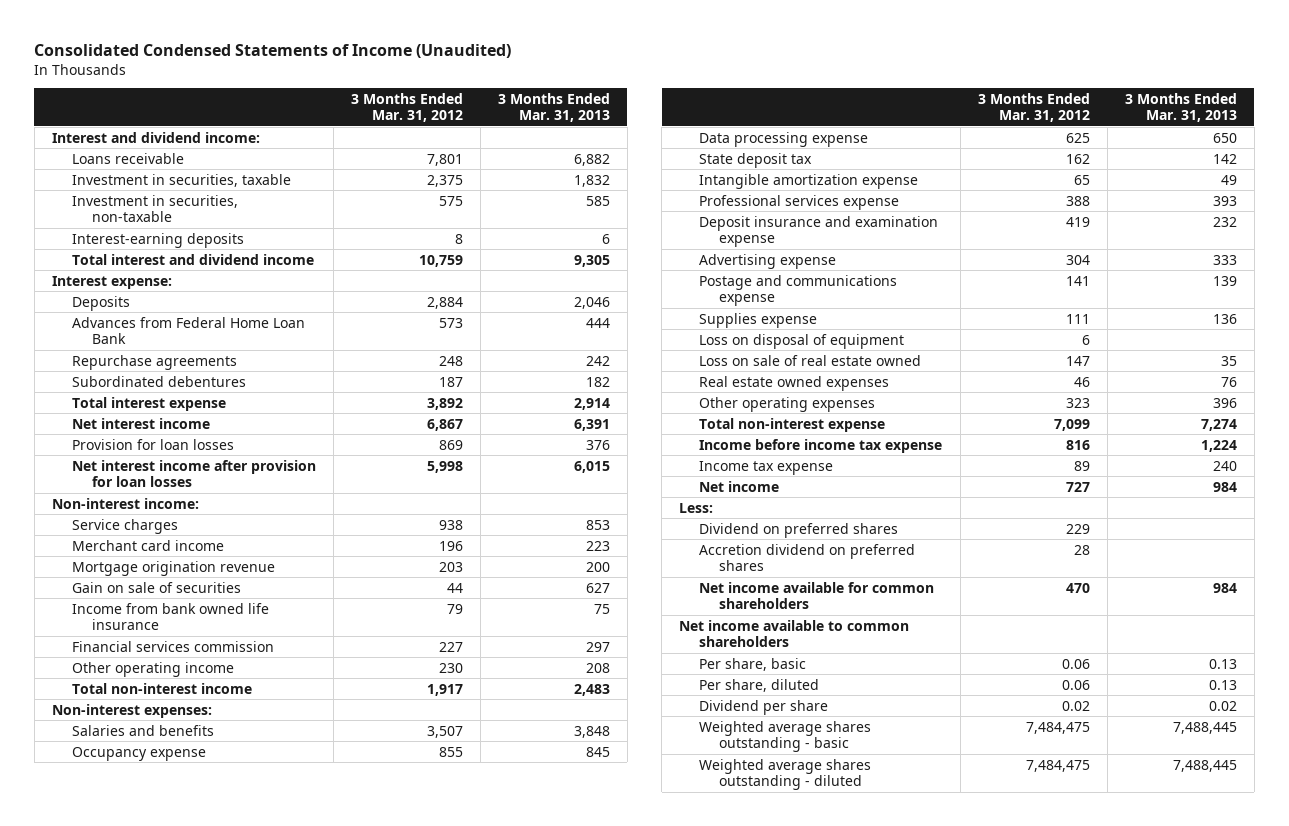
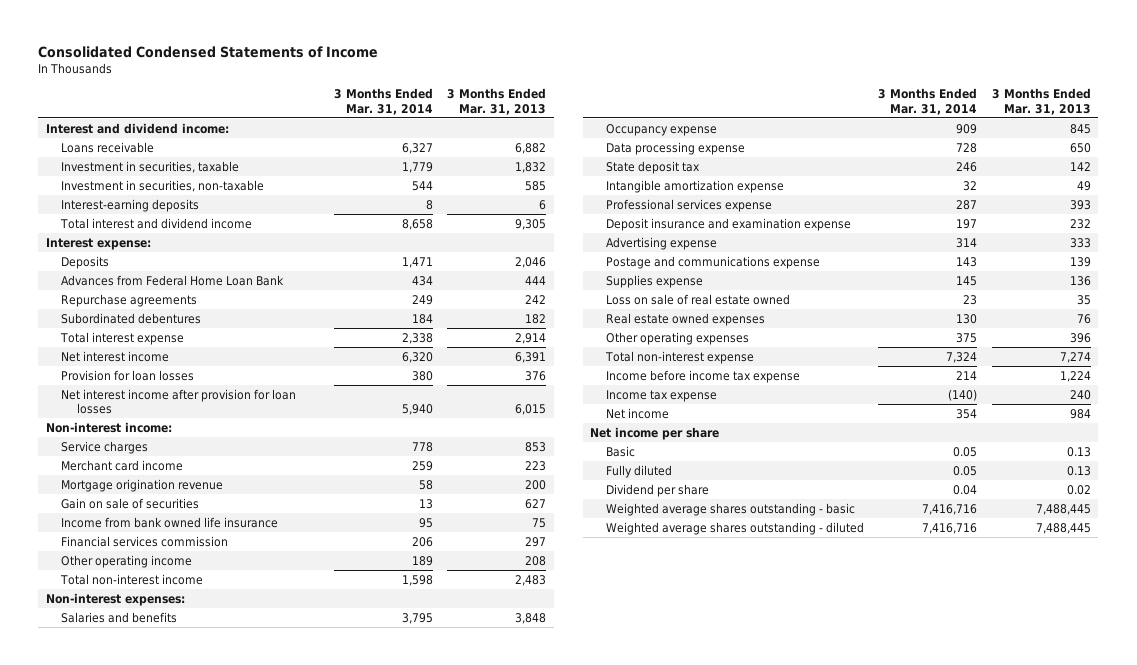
[34,43,512,58] Consolidated Condensed Statements of Income (Unaudited) -> [38,45,379,58] Consolidated Condensed Statements of Income
[350,93,463,123] 3 Months Ended Mar. 31, 2012 -> none
none -> [333,88,433,115] 3 Months Ended Mar. 31, 2014
[699,333,905,349] Loss on disposal of equipment -> none
[679,502,714,513] Less: -> none
[699,522,899,538] Dividend on preferred shares -> none
[699,543,916,571] Accretion dividend on preferred shares -> none
[699,581,935,609] Net income available for common shareholders -> none
[679,619,910,647] Net income available to common shareholders -> [590,426,720,440] Net income per share
[699,657,807,671] Per share, basic -> [605,445,635,457] Basic
[699,678,820,692] Per share, diluted -> [605,464,672,478] Fully diluted

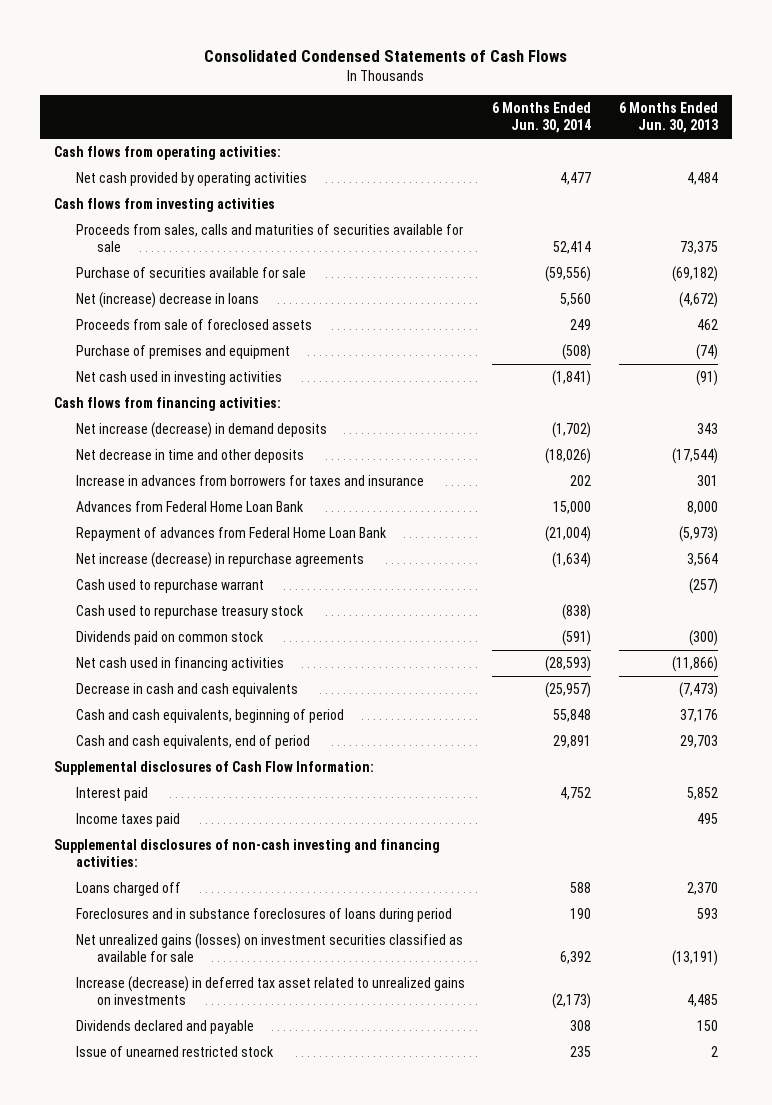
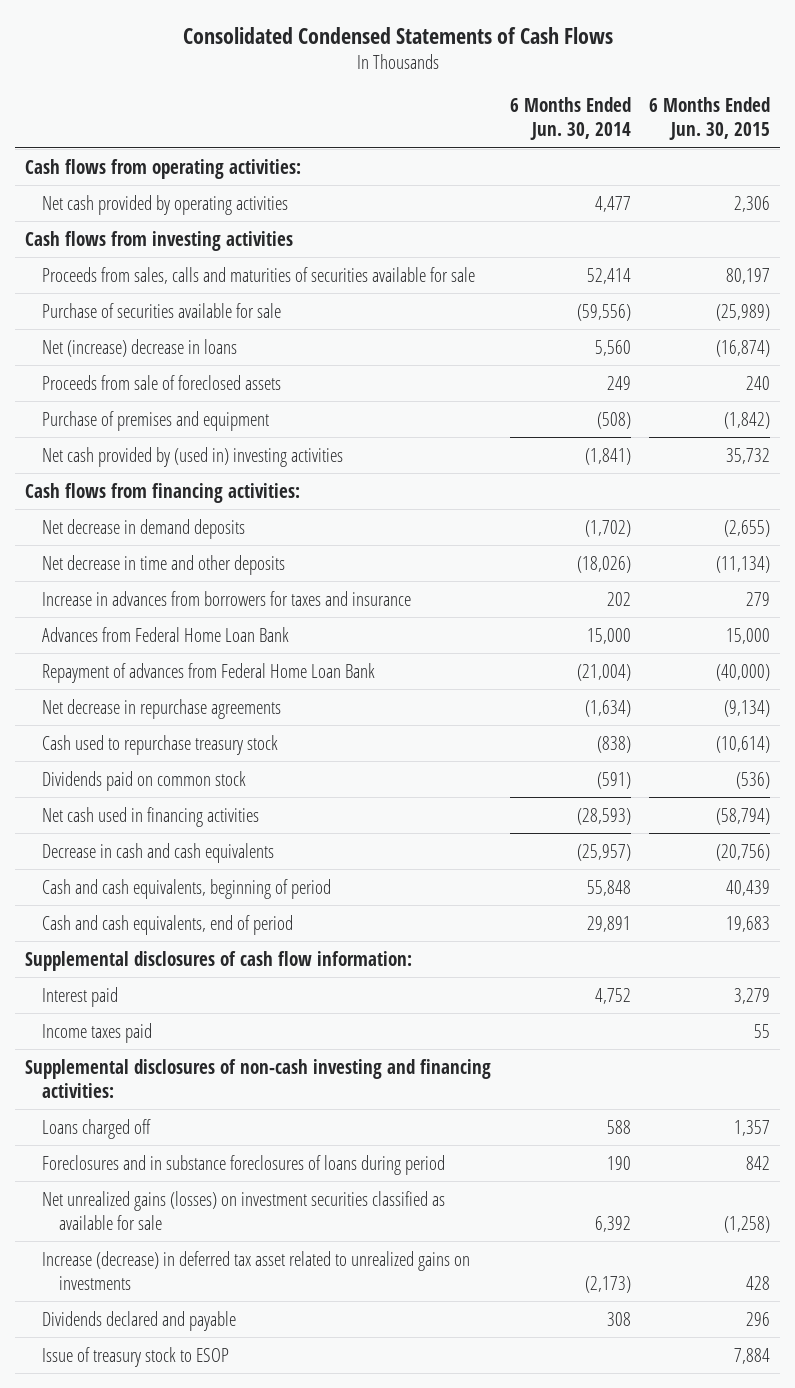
[618,101,718,134] 6 Months Ended Jun. 30, 2013 -> none
none -> [649,97,771,141] 6 Months Ended Jun. 30, 2015
[75,370,282,385] Net cash used in investing activities -> [41,446,343,467] Net cash provided by (used in) investing activities
[75,421,327,438] Net increase (decrease) in demand deposits -> [41,518,245,539] Net decrease in demand deposits
[75,578,264,593] Cash used to repurchase warrant -> none
[75,551,364,568] Net increase (decrease) in repurchase agreements -> [41,698,281,719] Net decrease in repurchase agreements
[53,760,374,775] Supplemental disclosures of Cash Flow Information: -> [24,950,412,971] Supplemental disclosures of cash flow information:
[75,1045,274,1057] Issue of unearned restricted stock -> none
none -> [41,1346,229,1367] Issue of treasury stock to ESOP

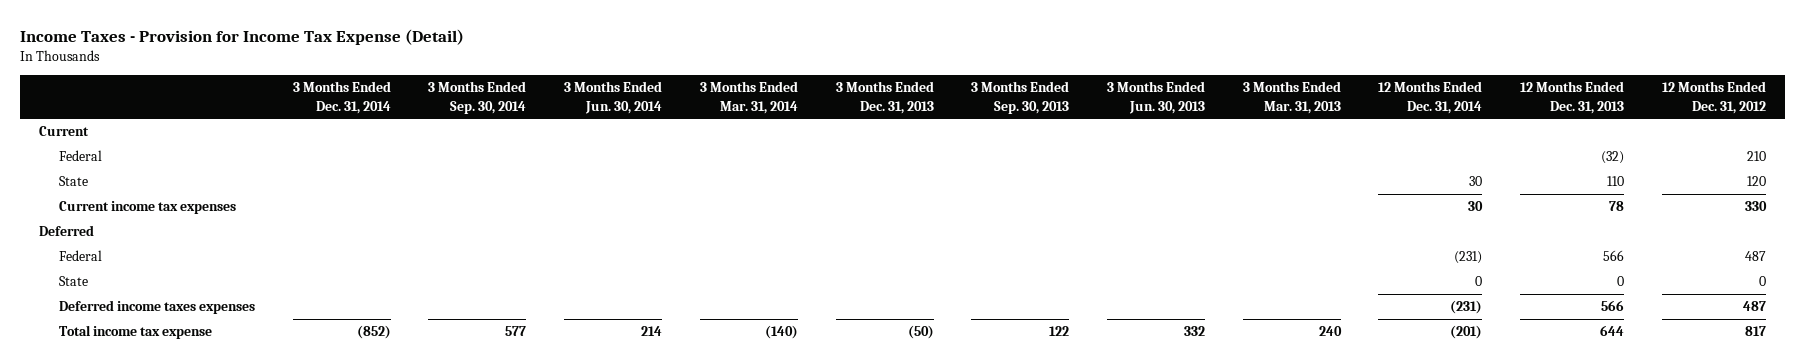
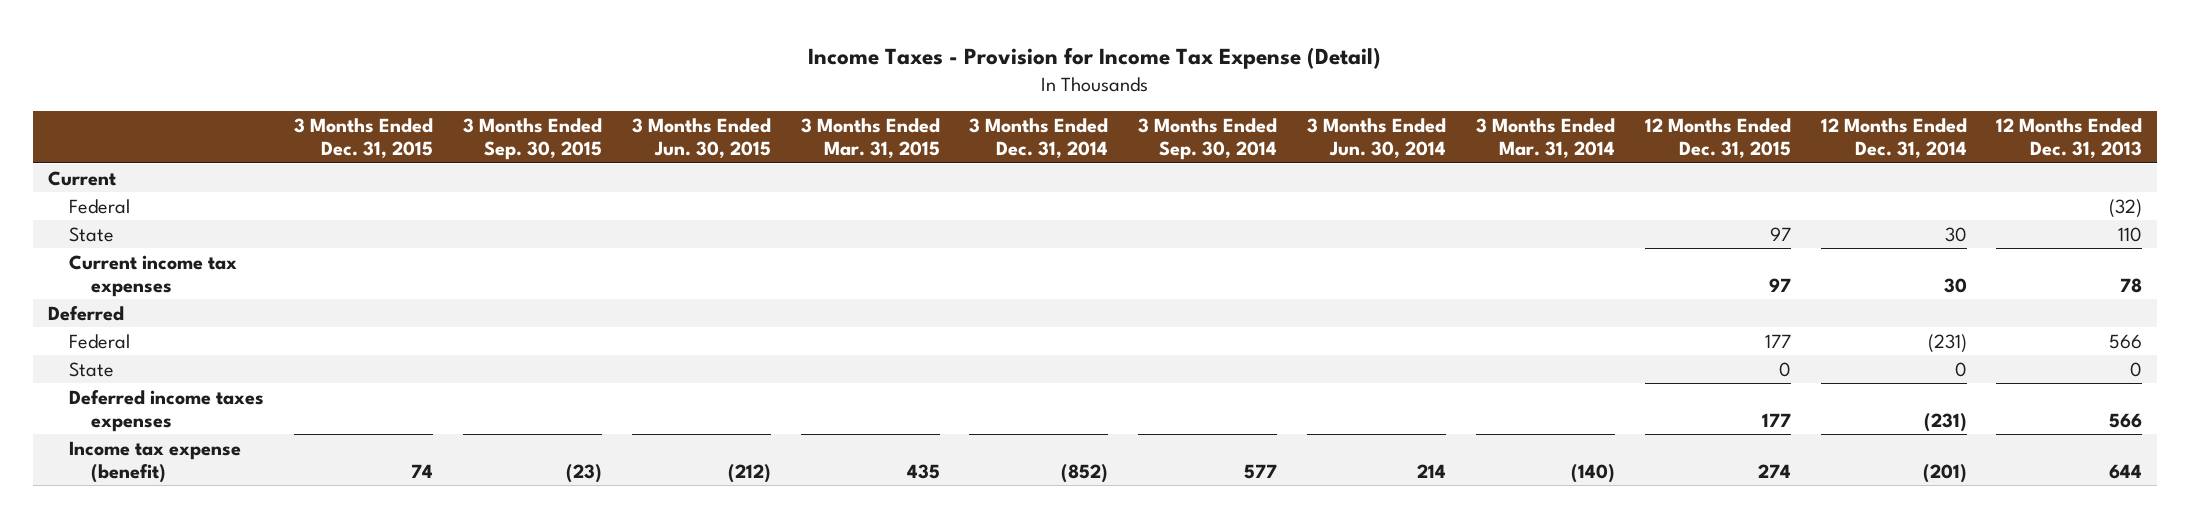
[835,81,934,114] 3 Months Ended Dec. 31, 2013 -> none
[971,81,1070,114] 3 Months Ended Sep. 30, 2013 -> none
[1106,81,1205,114] 3 Months Ended Jun. 30, 2013 -> none
[1242,81,1341,114] 3 Months Ended Mar. 31, 2013 -> none
[1661,81,1766,114] 12 Months Ended Dec. 31, 2012 -> none
none -> [294,117,434,159] 3 Months Ended Dec. 31, 2015
none -> [462,117,602,161] 3 Months Ended Sep. 30, 2015
none -> [631,117,771,159] 3 Months Ended Jun. 30, 2015
none -> [800,117,940,159] 3 Months Ended Mar. 31, 2015
none -> [1644,117,1791,159] 12 Months Ended Dec. 31, 2015
[58,325,212,340] Total income tax expense -> [69,440,242,483] Income tax expense (benefit)

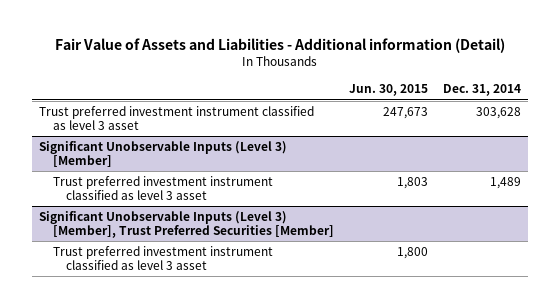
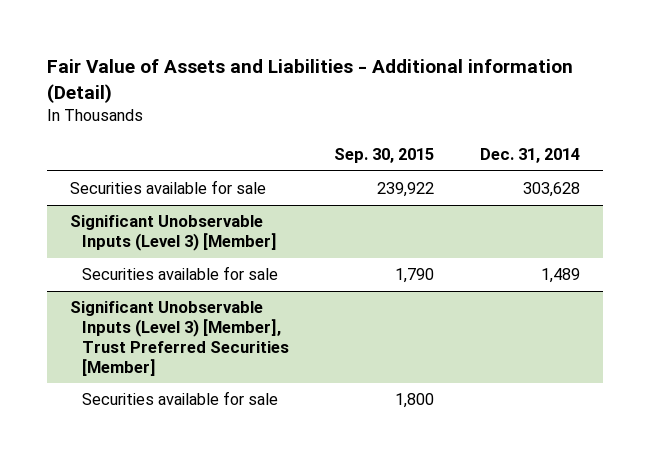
[348,84,428,97] Jun. 30, 2015 -> none
none -> [334,148,435,164] Sep. 30, 2015
[39,106,315,130] Trust preferred investment instrument classified as level 3 asset -> [70,180,267,195] Securities available for sale
[52,176,273,200] Trust preferred investment instrument classified as level 3 asset -> [82,266,279,281] Securities available for sale
[52,246,273,270] Trust preferred investment instrument classified as level 3 asset -> [82,391,279,406] Securities available for sale

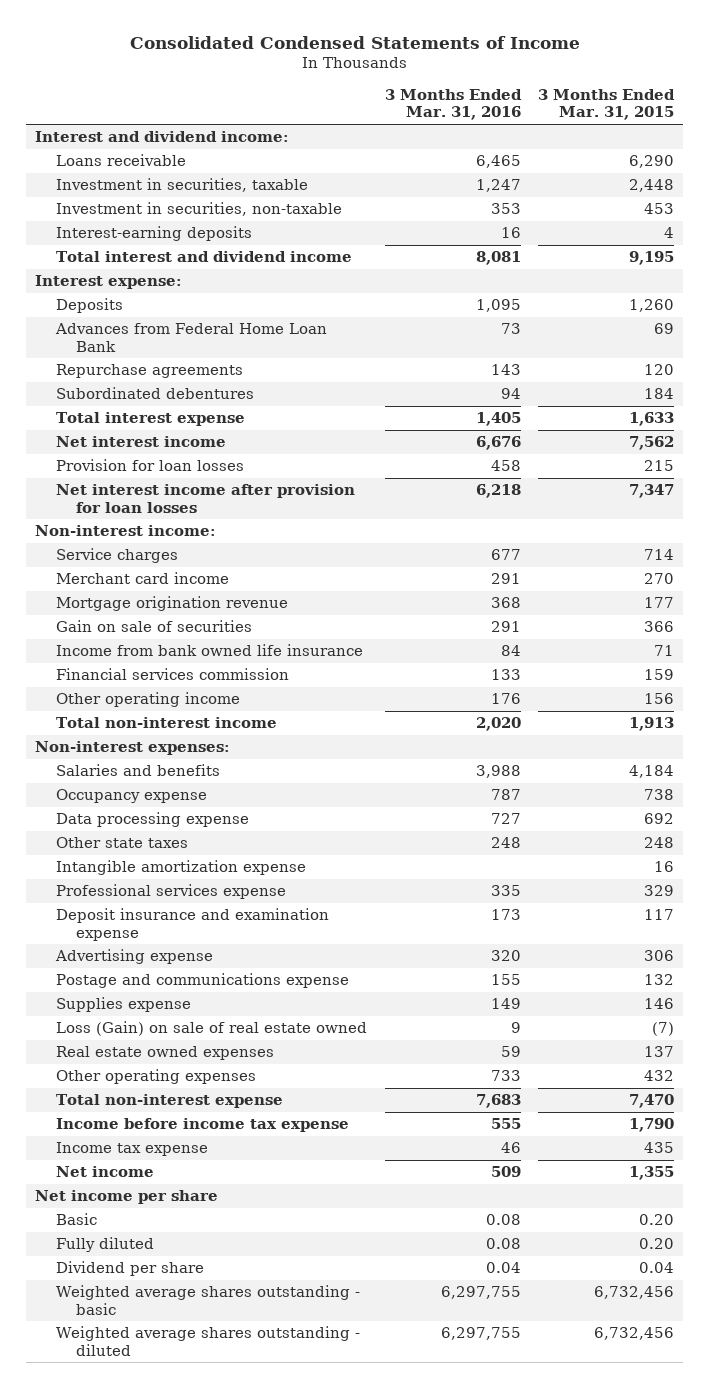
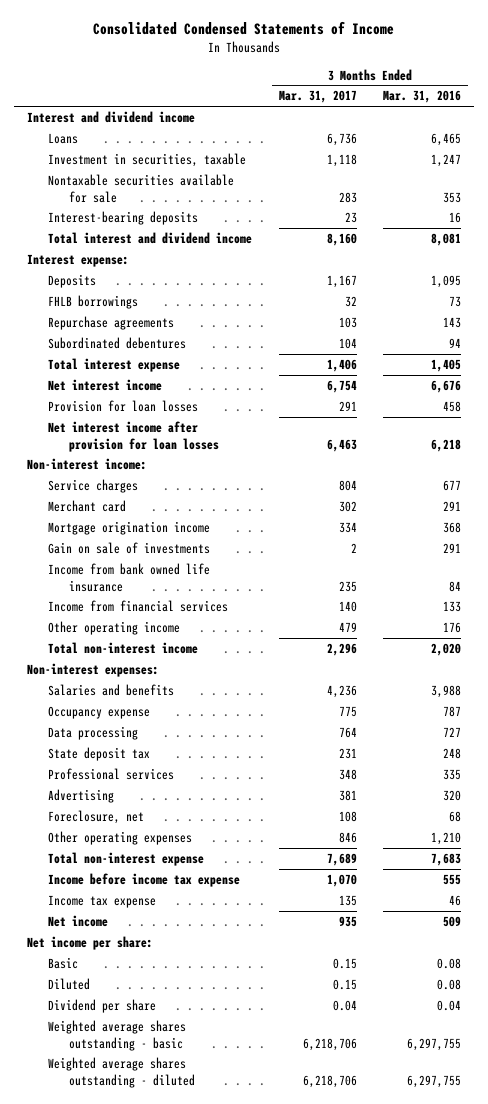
[538,88,676,121] 3 Months Ended Mar. 31, 2015 -> none
none -> [278,90,357,104] Mar. 31, 2017
[35,131,290,143] Interest and dividend income: -> [27,110,196,123] Interest and dividend income
[55,154,186,167] Loans receivable -> [48,132,79,144] Loans
[55,202,342,217] Investment in securities, non-taxable -> [48,173,235,203] Nontaxable securities available for sale
[55,226,252,242] Interest-earning deposits -> [48,210,199,225] Interest-bearing deposits
[54,323,327,352] Advances from Federal Home Loan Bank -> [48,294,139,309] FHLB borrowings
[55,572,229,585] Merchant card income -> [48,499,127,512] Merchant card
[55,596,288,612] Mortgage origination revenue -> [48,520,211,535] Mortgage origination income
[55,620,252,633] Gain on sale of securities -> [48,541,211,554] Gain on sale of investments
[55,668,289,681] Financial services commission -> [48,599,229,612] Income from financial services
[55,860,306,876] Intangible amortization expense -> none
[55,908,329,941] Deposit insurance and examination expense -> none
[55,973,349,989] Postage and communications expense -> none
[55,997,191,1013] Supplies expense -> none
[55,1021,367,1037] Loss (Gain) on sale of real estate owned -> none
[55,1046,274,1061] Real estate owned expenses -> none
[55,812,249,828] Data processing expense -> [48,725,139,740] Data processing
[55,837,188,849] Other state taxes -> [48,746,151,761] State deposit tax
[55,884,286,900] Professional services expense -> [48,767,175,780] Professional services
[54,949,213,965] Advertising expense -> [48,788,115,803] Advertising
none -> [48,809,145,824] Foreclosure, net
[490,1070,521,1082] 733 -> [430,831,461,845] 1,210
[35,1190,219,1205] Net income per share -> [27,935,154,950] Net income per share:
[55,1237,154,1253] Fully diluted -> [48,977,91,990] Diluted

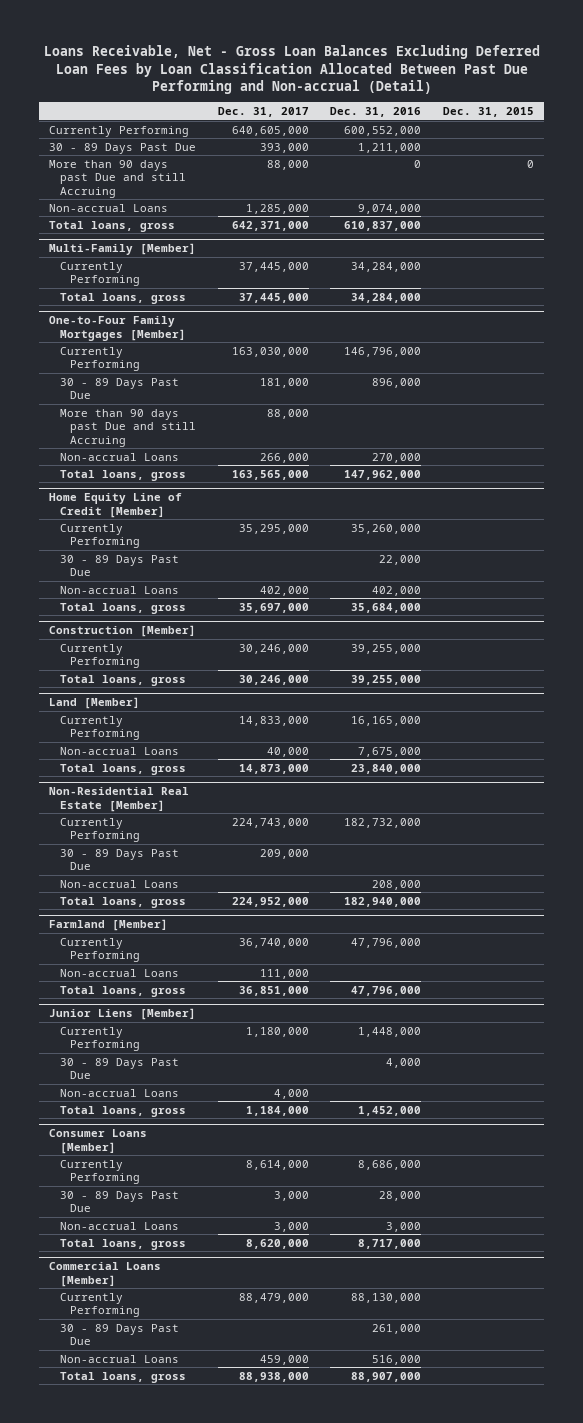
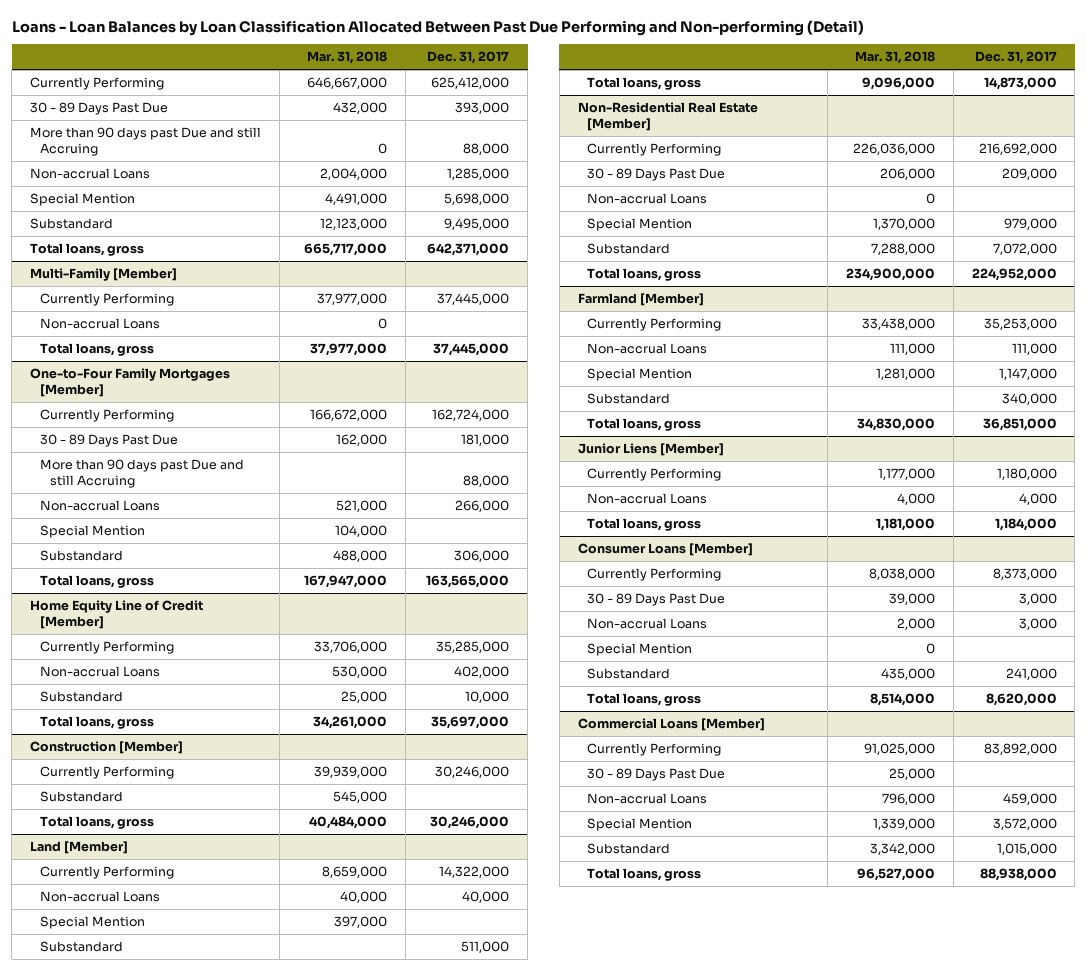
[43,45,540,95] Loans Receivable, Net - Gross Loan Balances Excluding Deferred Loan Fees by Loan Classification Allocated Between Past Due Performing and Non-accrual (Detail) -> [11,19,864,36] Loans - Loan Balances by Loan Classification Allocated Between Past Due Performing and Non-performing (Detail)
[330,106,422,117] Dec. 31, 2016 -> none
[442,106,534,117] Dec. 31, 2015 -> none
none -> [307,51,388,65] Mar. 31, 2018
[231,125,309,136] 640,605,000 -> [431,77,510,90] 625,412,000
none -> [30,193,136,207] Special Mention
none -> [30,218,114,230] Substandard
none -> [39,318,160,330] Non-accrual Loans
[231,346,309,357] 163,030,000 -> [432,409,510,422] 162,724,000
none -> [39,525,145,539] Special Mention
none -> [39,550,123,562] Substandard
[59,554,179,577] 30 - 89 Days Past Due -> none
[238,523,309,534] 35,295,000 -> [436,641,510,654] 35,285,000
none -> [39,691,123,703] Substandard
none -> [39,791,123,803] Substandard
[238,715,309,726] 14,833,000 -> [439,866,510,879] 14,322,000
none -> [39,916,145,930] Special Mention
none -> [39,941,123,953] Substandard
[231,817,309,828] 224,743,000 -> [978,143,1057,156] 216,692,000
none -> [587,218,693,232] Special Mention
none -> [587,243,671,255] Substandard
[238,937,309,948] 36,740,000 -> [983,318,1057,331] 35,253,000
none -> [587,368,693,382] Special Mention
none -> [587,393,671,405] Substandard
[59,1057,179,1080] 30 - 89 Days Past Due -> none
[245,1159,309,1170] 8,614,000 -> [992,568,1057,581] 8,373,000
none -> [587,643,693,657] Special Mention
none -> [587,668,671,680] Substandard
[238,1292,309,1303] 88,479,000 -> [983,743,1057,756] 83,892,000
none -> [587,818,693,832] Special Mention
none -> [587,843,671,855] Substandard

